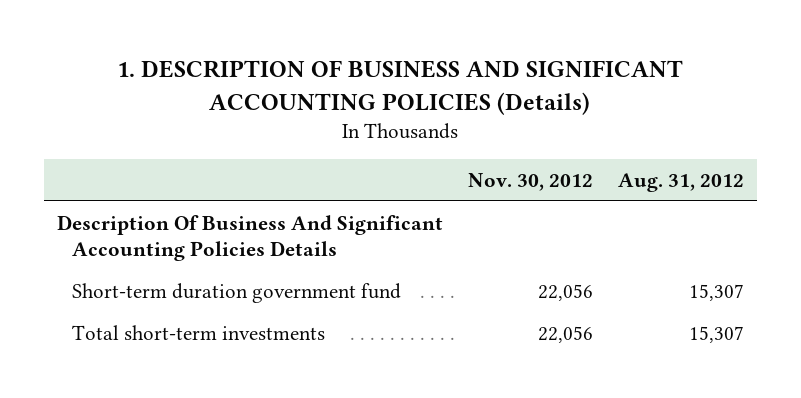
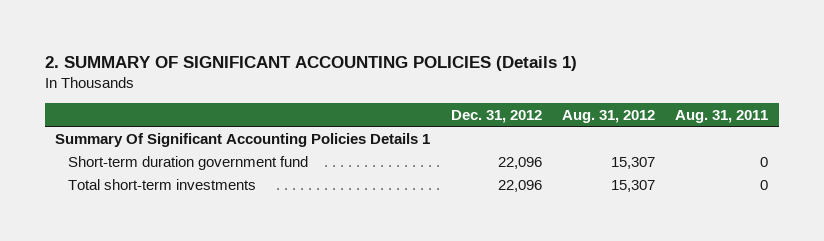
[117,59,684,115] 1. DESCRIPTION OF BUSINESS AND SIGNIFICANT ACCOUNTING POLICIES (Details) -> [44,55,577,71] 2. SUMMARY OF SIGNIFICANT ACCOUNTING POLICIES (Details 1)
[467,172,593,191] Nov. 30, 2012 -> none
none -> [450,109,542,123] Dec. 31, 2012
none -> [675,109,769,123] Aug. 31, 2011
[56,214,443,262] Description Of Business And Significant Accounting Policies Details -> [55,132,431,147] Summary Of Significant Accounting Policies Details 1

